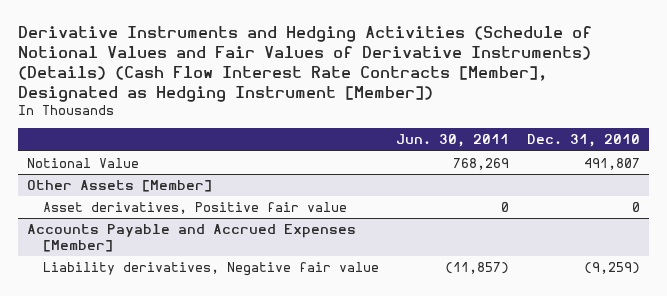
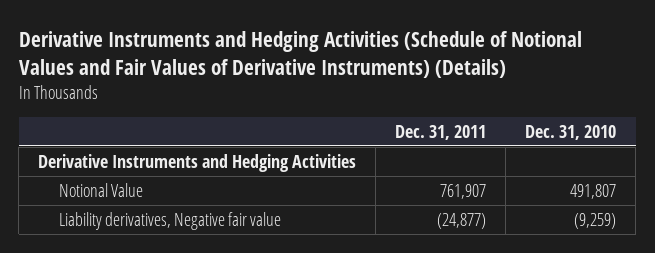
[17,25,592,102] Derivative Instruments and Hedging Activities (Schedule of Notional Values and Fair Values of Derivative Instruments) (Details) (Cash Flow Interest Rate Contracts [Member], Designated as Hedging Instrument [Member]) -> [18,30,582,78] Derivative Instruments and Hedging Activities (Schedule of Notional Values and Fair Values of Derivative Instruments) (Details)
[396,134,510,148] Jun. 30, 2011 -> none
none -> [395,124,487,140] Dec. 31, 2011
none -> [38,153,357,172] Derivative Instruments and Hedging Activities
[26,180,212,193] Other Assets [Member] -> none
[43,202,348,215] Asset derivatives, Positive fair value -> none
[26,224,356,252] Accounts Payable and Accrued Expenses [Member] -> none

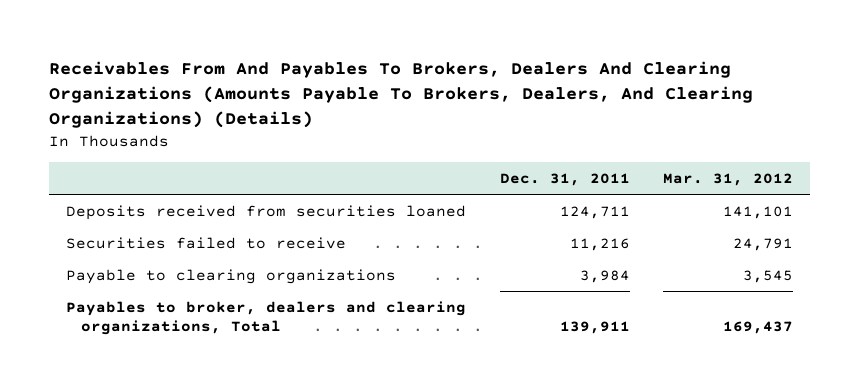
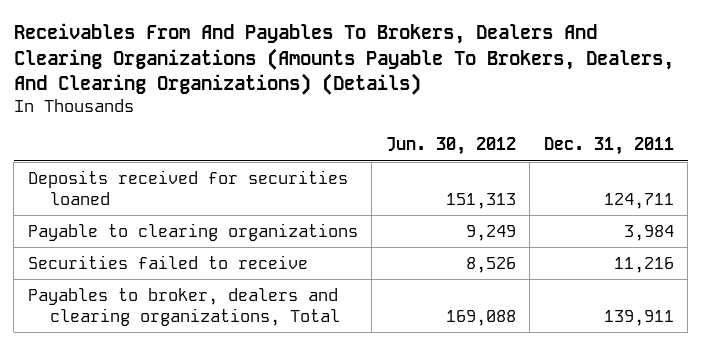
[663,173,794,187] Mar. 31, 2012 -> none
none -> [385,137,516,156] Jun. 30, 2012
[65,204,466,220] Deposits received from securities loaned -> [27,169,348,205] Deposits received for securities loaned
[65,236,346,249] Securities failed to receive -> [27,254,308,269] Securities failed to receive

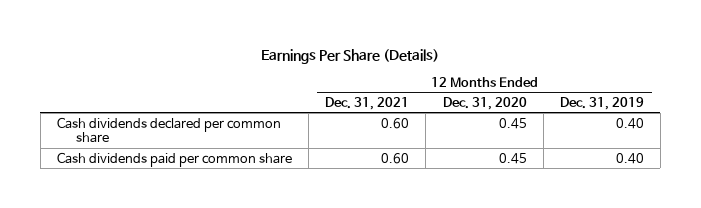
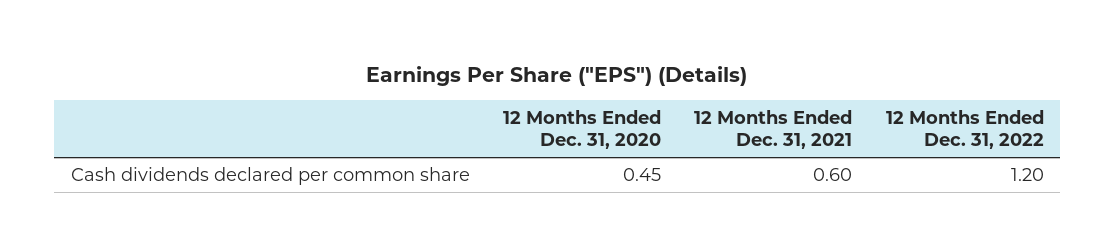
[261,48,440,64] Earnings Per Share (Details) -> [366,66,748,87] Earnings Per Share ("EPS") (Details)
[559,96,644,110] Dec. 31, 2019 -> none
none -> [885,109,1044,150] 12 Months Ended Dec. 31, 2022
[57,151,293,167] Cash dividends paid per common share -> none

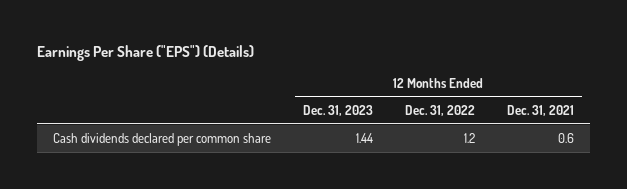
[503,109,662,150] 12 Months Ended Dec. 31, 2020 -> none
none -> [302,105,373,117] Dec. 31, 2023
[813,168,853,182] 0.60 -> [557,133,574,144] 0.6
[1010,168,1044,182] 1.20 -> [463,133,475,144] 1.2

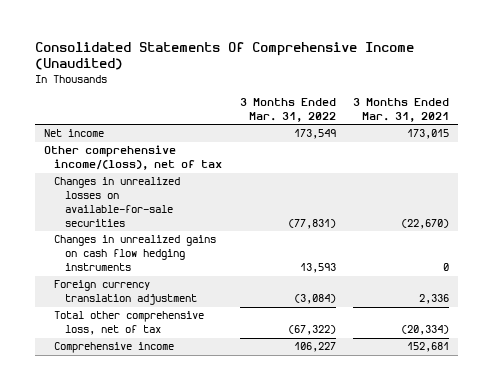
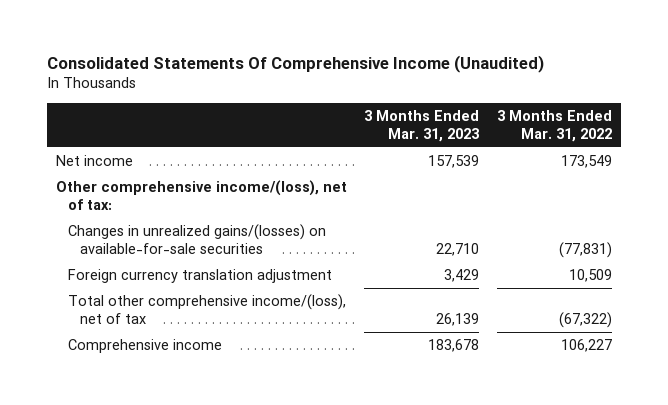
[353,97,450,122] 3 Months Ended Mar. 31, 2021 -> none
none -> [364,110,480,142] 3 Months Ended Mar. 31, 2023
[54,235,217,272] Changes in unrealized gains on cash flow hedging instruments -> none
[43,145,223,171] Other comprehensive income/(loss), net of tax -> [55,180,347,210] Other comprehensive income/(loss), net of tax:
[54,177,181,228] Changes in unrealized losses on available-for-sale securities -> [68,224,327,254] Changes in unrealized gains/(losses) on available-for-sale securities
[293,294,336,305] (3,084) -> [568,269,612,283] 10,509
[54,311,205,336] Total other comprehensive loss, net of tax -> [68,294,347,324] Total other comprehensive income/(loss), net of tax

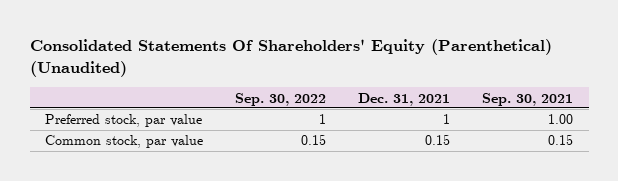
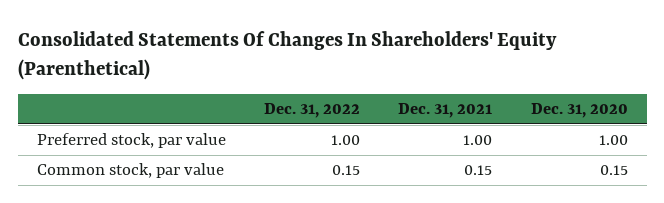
[29,39,552,78] Consolidated Statements Of Shareholders' Equity (Parenthetical) (Unaudited) -> [17,31,557,81] Consolidated Statements Of Changes In Shareholders' Equity (Parenthetical)
[235,92,327,106] Sep. 30, 2022 -> none
[481,92,573,106] Sep. 30, 2021 -> none
none -> [264,102,361,118] Dec. 31, 2022
none -> [530,102,628,118] Dec. 31, 2020
[443,114,451,125] 1 -> [463,135,493,146] 1.00

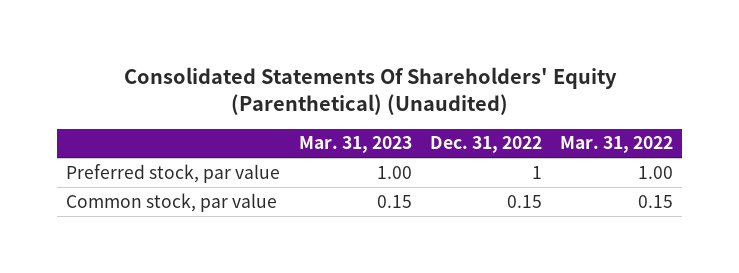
[17,31,557,81] Consolidated Statements Of Changes In Shareholders' Equity (Parenthetical) -> [123,67,617,116] Consolidated Statements Of Shareholders' Equity (Parenthetical) (Unaudited)
[398,102,493,118] Dec. 31, 2021 -> none
[530,102,628,118] Dec. 31, 2020 -> none
none -> [298,136,412,154] Mar. 31, 2023
none -> [559,136,673,154] Mar. 31, 2022
[331,135,361,146] 1.00 -> [531,165,542,179] 1

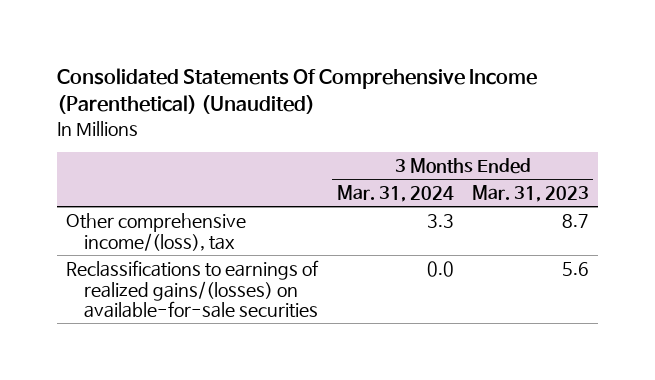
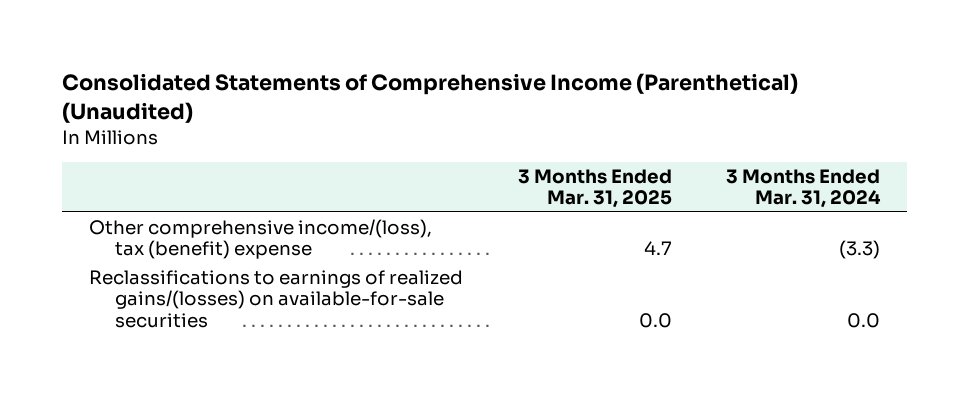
[57,68,538,115] Consolidated Statements Of Comprehensive Income (Parenthetical) (Unaudited) -> [61,73,798,123] Consolidated Statements of Comprehensive Income (Parenthetical) (Unaudited)
[471,184,589,202] Mar. 31, 2023 -> none
none -> [517,168,672,209] 3 Months Ended Mar. 31, 2025
[66,212,247,251] Other comprehensive income/(loss), tax -> [89,218,433,260] Other comprehensive income/(loss), tax (benefit) expense
[426,213,454,228] 3.3 -> [839,240,881,260] (3.3)

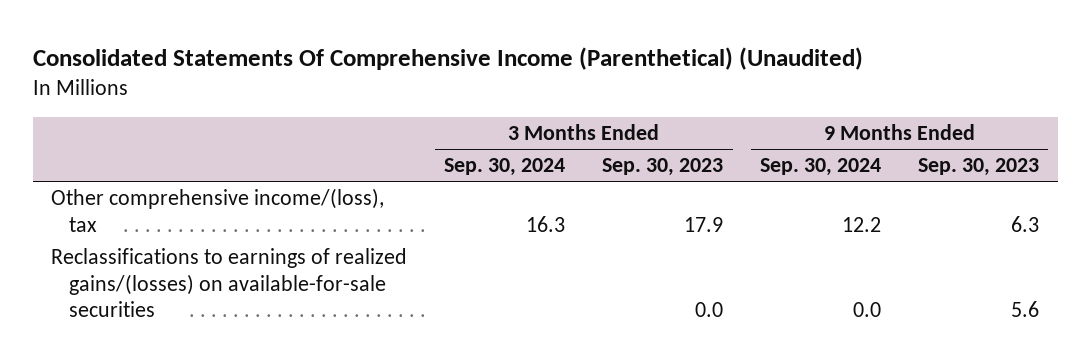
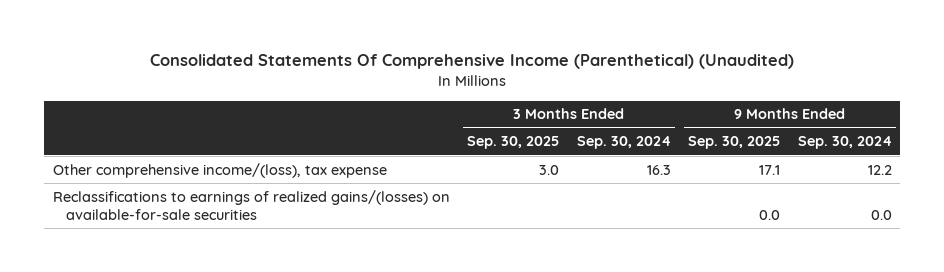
[602,158,724,177] Sep. 30, 2023 -> none
[918,158,1040,177] Sep. 30, 2023 -> none
none -> [467,136,560,150] Sep. 30, 2025
none -> [688,136,781,150] Sep. 30, 2025
[51,188,385,232] Other comprehensive income/(loss), tax -> [52,162,387,178] Other comprehensive income/(loss), tax expense

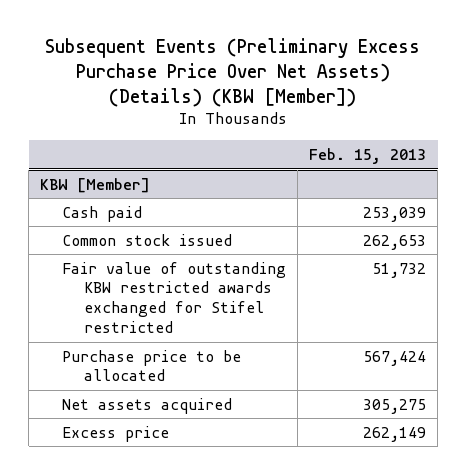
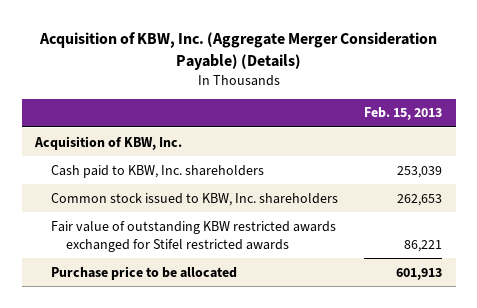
[45,38,421,107] Subsequent Events (Preliminary Excess Purchase Price Over Net Assets) (Details) (KBW [Member]) -> [38,31,437,70] Acquisition of KBW, Inc. (Aggregate Merger Consideration Payable) (Details)
[40,177,151,193] KBW [Member] -> none
[62,397,233,414] Net assets acquired -> none
[62,425,170,442] Excess price -> none
none -> [34,135,183,150] Acquisition of KBW, Inc.
[62,205,143,222] Cash paid -> [50,164,264,178] Cash paid to KBW, Inc. shareholders
[62,233,233,246] Common stock issued -> [50,192,338,206] Common stock issued to KBW, Inc. shareholders
[62,261,287,333] Fair value of outstanding KBW restricted awards exchanged for Stifel restricted -> [50,220,336,252] Fair value of outstanding KBW restricted awards exchanged for Stifel restricted awards
[372,262,427,278] 51,732 -> [404,239,443,252] 86,221
[363,350,427,366] 567,424 -> [396,267,443,280] 601,913

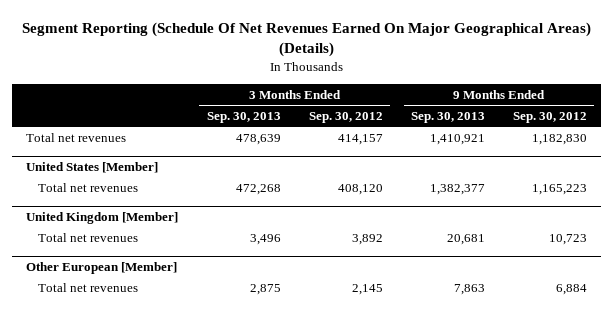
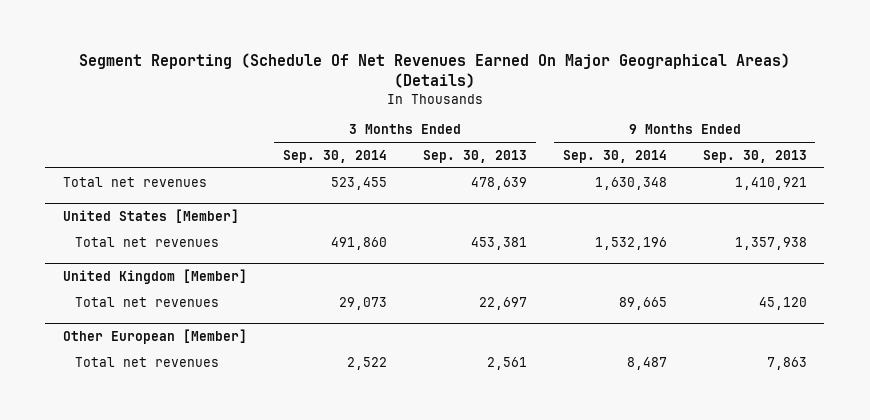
[308,112,383,124] Sep. 30, 2012 -> none
[513,112,588,124] Sep. 30, 2012 -> none
none -> [283,149,388,163] Sep. 30, 2014
none -> [562,149,667,163] Sep. 30, 2014
[235,183,281,195] 472,268 -> [470,236,527,250] 453,381
[429,183,485,195] 1,382,377 -> [734,236,807,250] 1,357,938
[249,233,281,245] 3,496 -> [478,296,527,310] 22,697
[446,233,485,245] 20,681 -> [758,296,807,310] 45,120
[249,283,281,295] 2,875 -> [486,356,527,370] 2,561

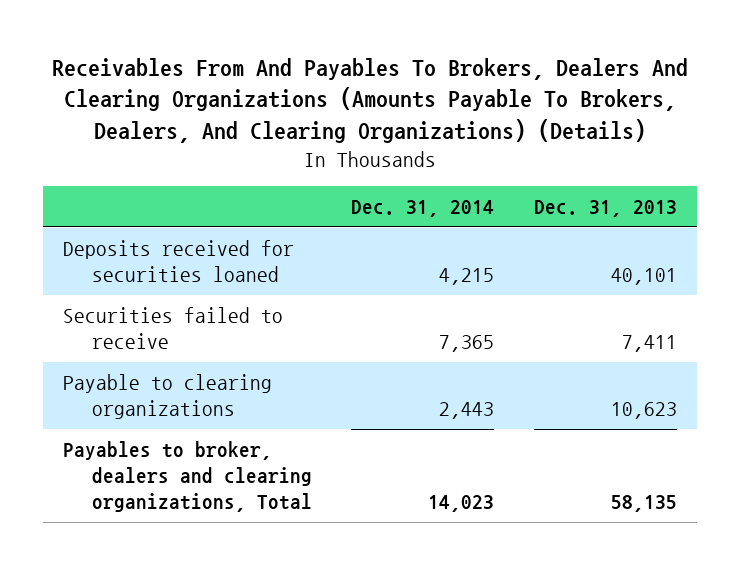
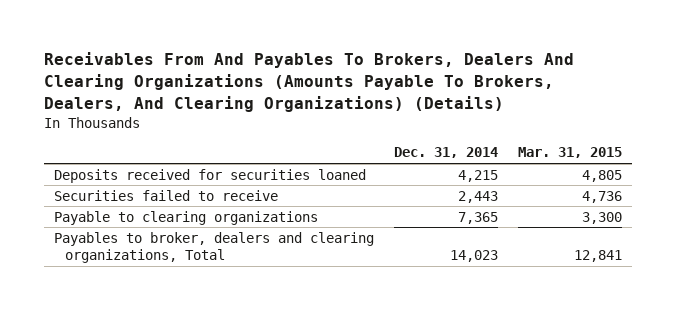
[533,199,677,217] Dec. 31, 2013 -> none
none -> [517,147,622,159] Mar. 31, 2015
[439,334,495,352] 7,365 -> [457,190,498,203] 2,443
[439,401,495,419] 2,443 -> [457,211,498,224] 7,365

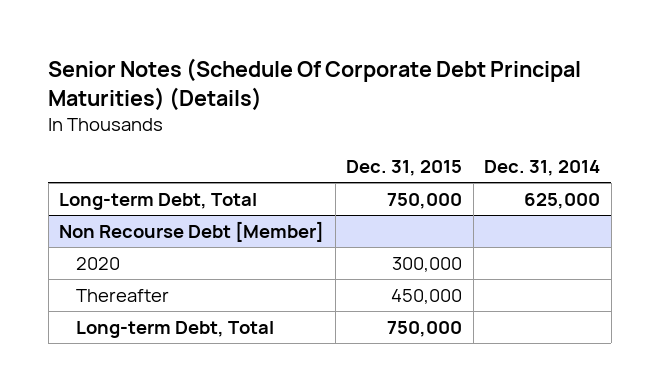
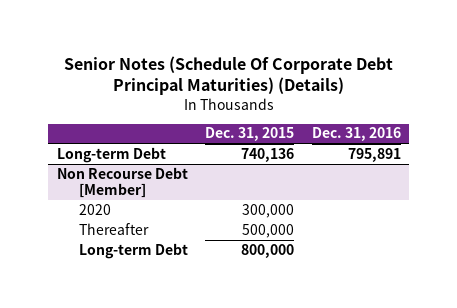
[484,159,601,176] Dec. 31, 2014 -> none
none -> [311,127,401,142] Dec. 31, 2016
[59,192,258,210] Long-term Debt, Total -> [56,146,166,163] Long-term Debt
[387,192,463,209] 750,000 -> [241,147,295,162] 740,136
[391,288,463,304] 450,000 -> [242,223,295,238] 500,000
[75,320,274,338] Long-term Debt, Total -> [78,242,188,259] Long-term Debt
[387,320,463,337] 750,000 -> [241,243,295,258] 800,000

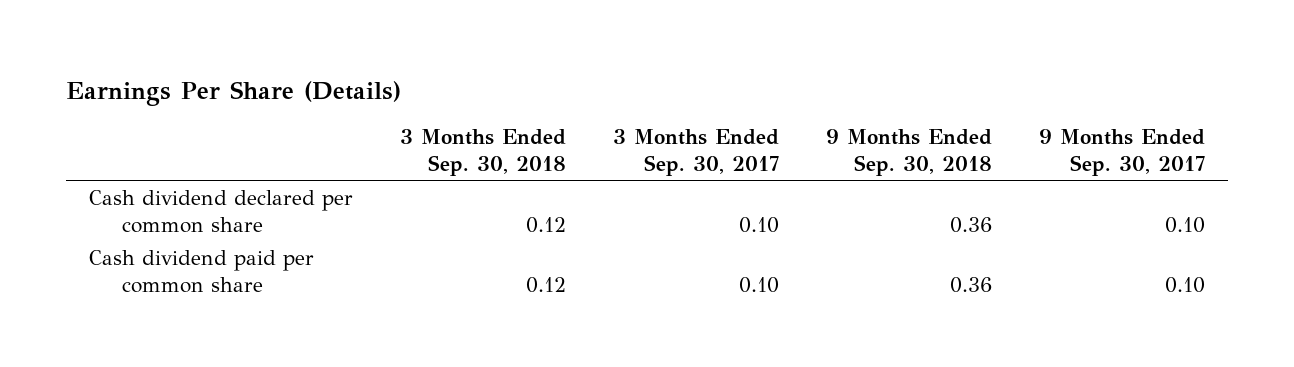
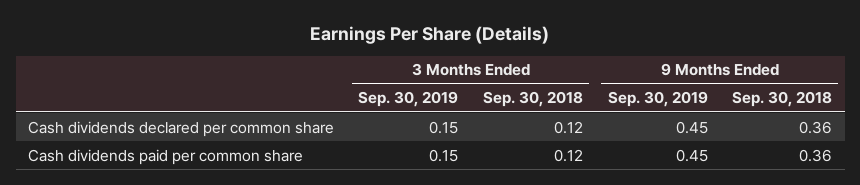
[613,128,780,176] 3 Months Ended Sep. 30, 2017 -> none
[1038,128,1205,176] 9 Months Ended Sep. 30, 2017 -> none
none -> [358,91,459,108] Sep. 30, 2019
none -> [607,91,708,108] Sep. 30, 2019
[89,189,354,234] Cash dividend declared per common share -> [27,120,334,137] Cash dividends declared per common share
[89,249,315,294] Cash dividend paid per common share -> [27,148,303,165] Cash dividends paid per common share

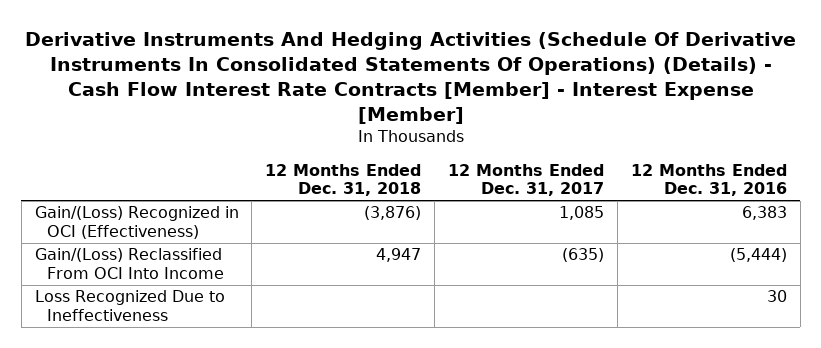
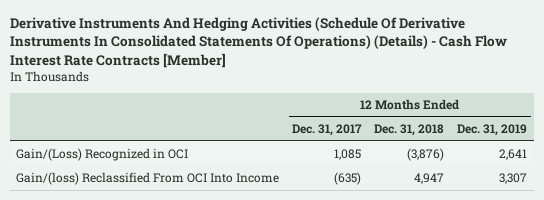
[24,32,796,124] Derivative Instruments And Hedging Activities (Schedule Of Derivative Instruments In Consolidated Statements Of Operations) (Details) - Cash Flow Interest Rate Contracts [Member] - Interest Expense [Member] -> [9,17,507,68] Derivative Instruments And Hedging Activities (Schedule Of Derivative Instruments In Consolidated Statements Of Operations) (Details) - Cash Flow Interest Rate Contracts [Member]
[630,163,787,197] 12 Months Ended Dec. 31, 2016 -> none
none -> [457,123,528,136] Dec. 31, 2019
[34,290,225,322] Loss Recognized Due to Ineffectiveness -> none
[34,206,239,240] Gain/(Loss) Recognized in OCI (Effectiveness) -> [16,148,189,162] Gain/(Loss) Recognized in OCI
[34,248,225,280] Gain/(Loss) Reclassified From OCI Into Income -> [16,172,280,186] Gain/(loss) Reclassified From OCI Into Income

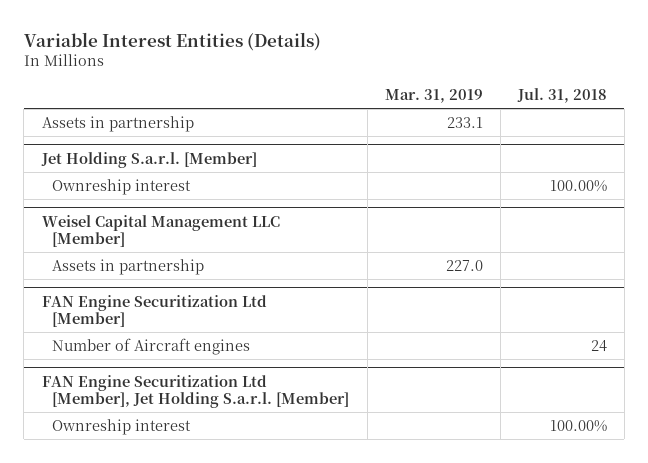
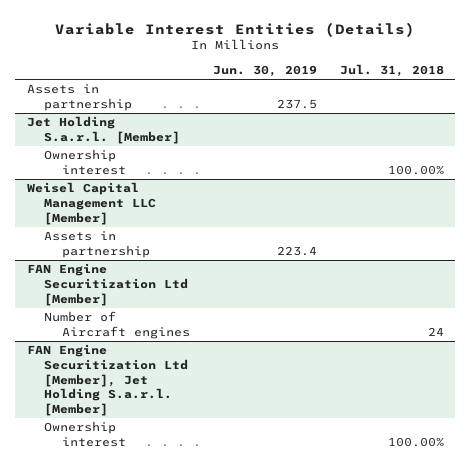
[384,88,483,103] Mar. 31, 2019 -> none
none -> [212,65,317,78] Jun. 30, 2019
[52,178,192,195] Ownreship interest -> [44,149,126,175] Ownership interest
[52,418,192,435] Ownreship interest -> [44,421,126,447] Ownership interest

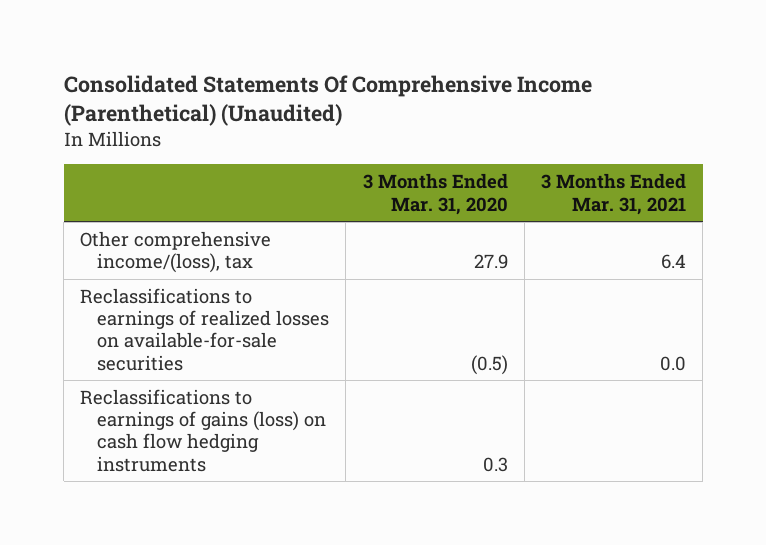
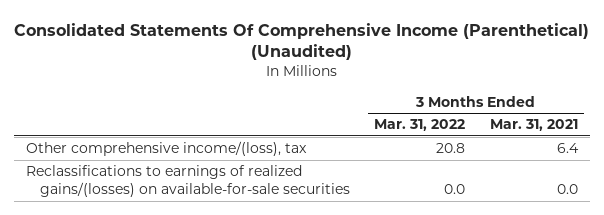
[362,173,508,215] 3 Months Ended Mar. 31, 2020 -> none
none -> [374,119,466,132] Mar. 31, 2022
[80,389,327,472] Reclassifications to earnings of gains (loss) on cash flow hedging instruments -> none
[80,288,330,371] Reclassifications to earnings of realized losses on available-for-sale securities -> [26,165,350,198] Reclassifications to earnings of realized gains/(losses) on available-for-sale securities

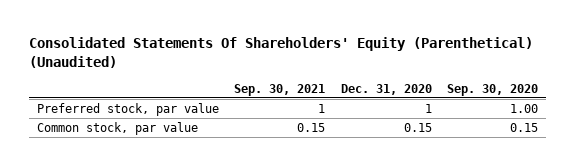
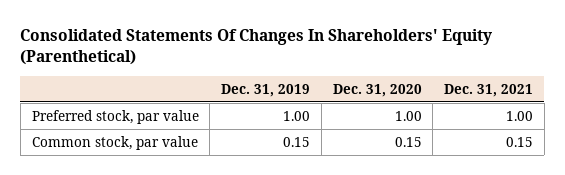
[29,36,534,68] Consolidated Statements Of Shareholders' Equity (Parenthetical) (Unaudited) -> [20,29,493,66] Consolidated Statements Of Changes In Shareholders' Equity (Parenthetical)
[234,83,326,96] Sep. 30, 2021 -> none
[447,83,539,96] Sep. 30, 2020 -> none
none -> [221,83,311,97] Dec. 31, 2019
none -> [444,83,534,97] Dec. 31, 2021
[424,103,432,113] 1 -> [394,110,422,121] 1.00

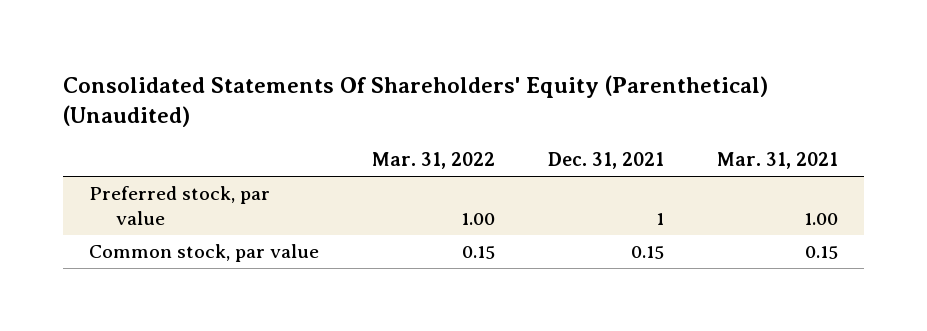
[20,29,493,66] Consolidated Statements Of Changes In Shareholders' Equity (Parenthetical) -> [62,75,768,128] Consolidated Statements Of Shareholders' Equity (Parenthetical) (Unaudited)
[221,83,311,97] Dec. 31, 2019 -> none
[332,83,422,97] Dec. 31, 2020 -> none
none -> [372,152,496,170] Mar. 31, 2022
none -> [716,152,838,170] Mar. 31, 2021
[506,110,534,121] 1.00 -> [655,213,664,226] 1

